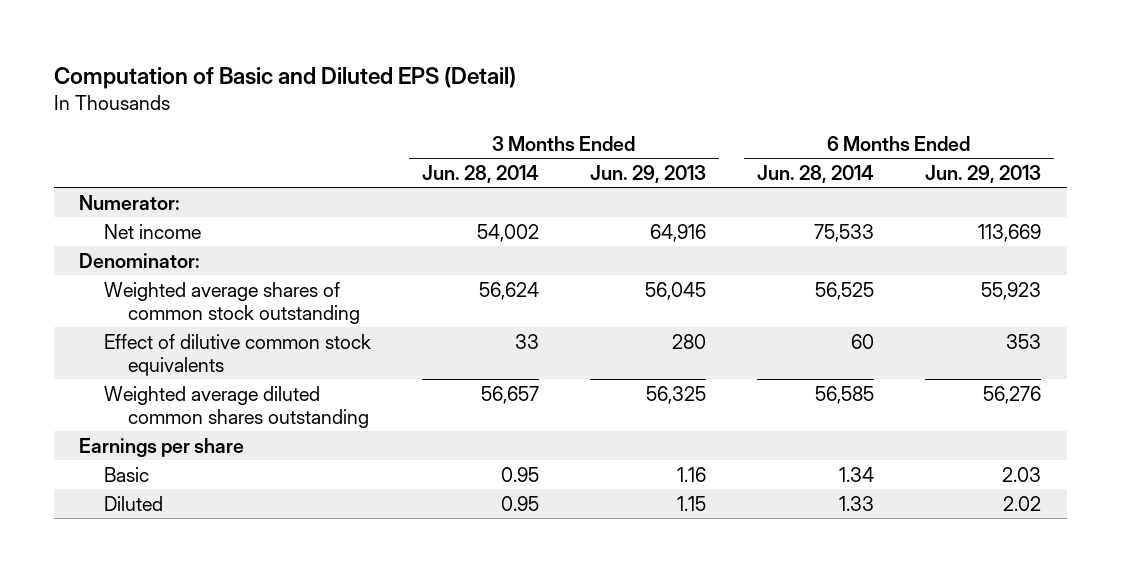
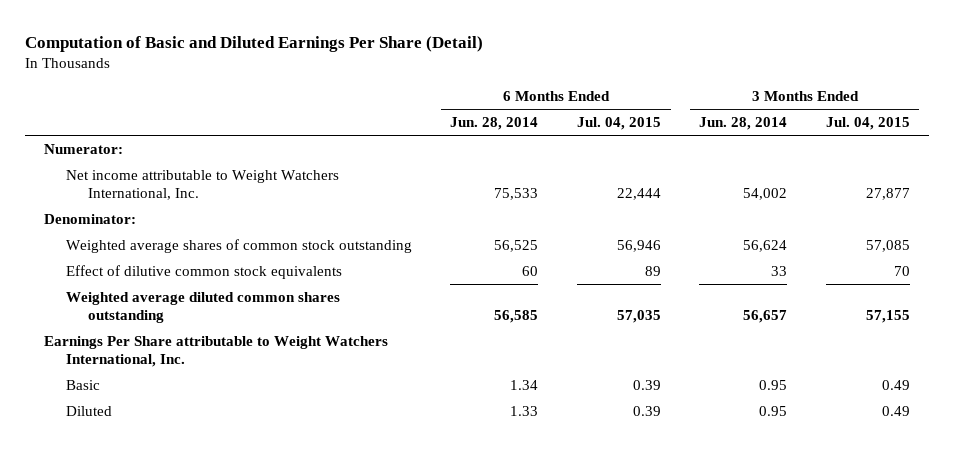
[53,66,516,89] Computation of Basic and Diluted EPS (Detail) -> [24,36,483,53] Computation of Basic and Diluted Earnings Per Share (Detail)
[589,164,706,183] Jun. 29, 2013 -> none
[925,164,1042,183] Jun. 29, 2013 -> none
none -> [576,117,661,131] Jul. 04, 2015
none -> [825,117,910,131] Jul. 04, 2015
[103,223,201,239] Net income -> [66,169,340,200] Net income attributable to Weight Watchers International, Inc.
[79,437,245,457] Earnings per share -> [44,335,389,367] Earnings Per Share attributable to Weight Watchers International, Inc.

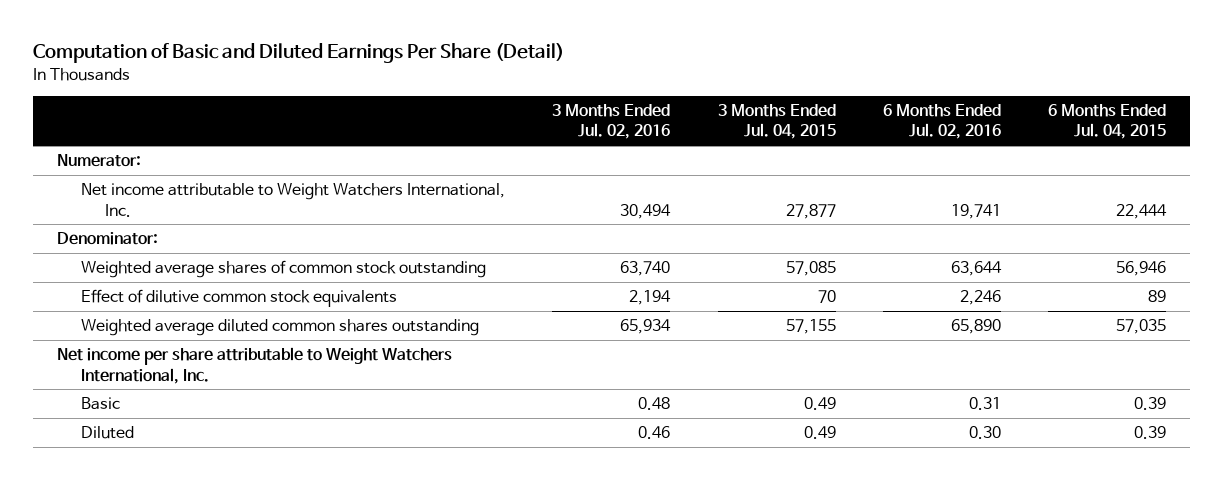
[450,117,539,131] Jun. 28, 2014 -> none
[699,117,788,131] Jun. 28, 2014 -> none
none -> [552,104,671,140] 3 Months Ended Jul. 02, 2016
none -> [883,104,1002,140] 6 Months Ended Jul. 02, 2016
[44,335,389,367] Earnings Per Share attributable to Weight Watchers International, Inc. -> [57,347,453,384] Net income per share attributable to Weight Watchers International, Inc.

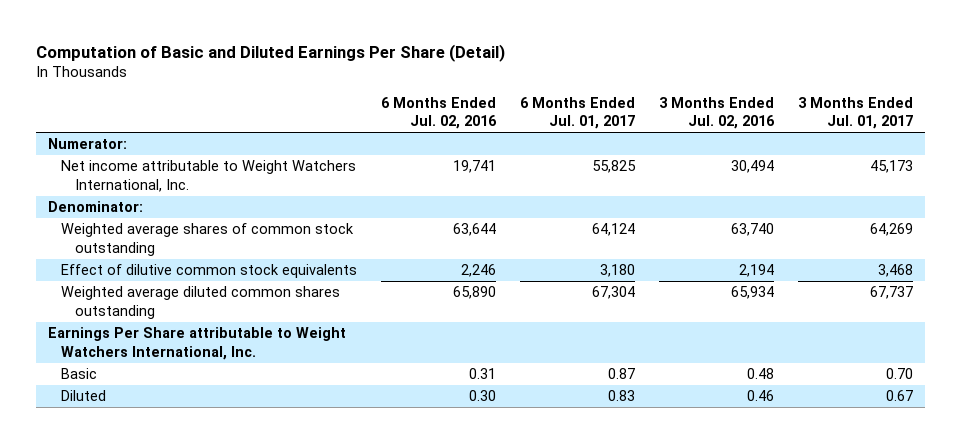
[717,104,836,140] 3 Months Ended Jul. 04, 2015 -> none
[1048,104,1167,140] 6 Months Ended Jul. 04, 2015 -> none
none -> [520,96,636,130] 6 Months Ended Jul. 01, 2017
none -> [798,96,914,130] 3 Months Ended Jul. 01, 2017
[57,347,453,384] Net income per share attributable to Weight Watchers International, Inc. -> [47,327,346,360] Earnings Per Share attributable to Weight Watchers International, Inc.

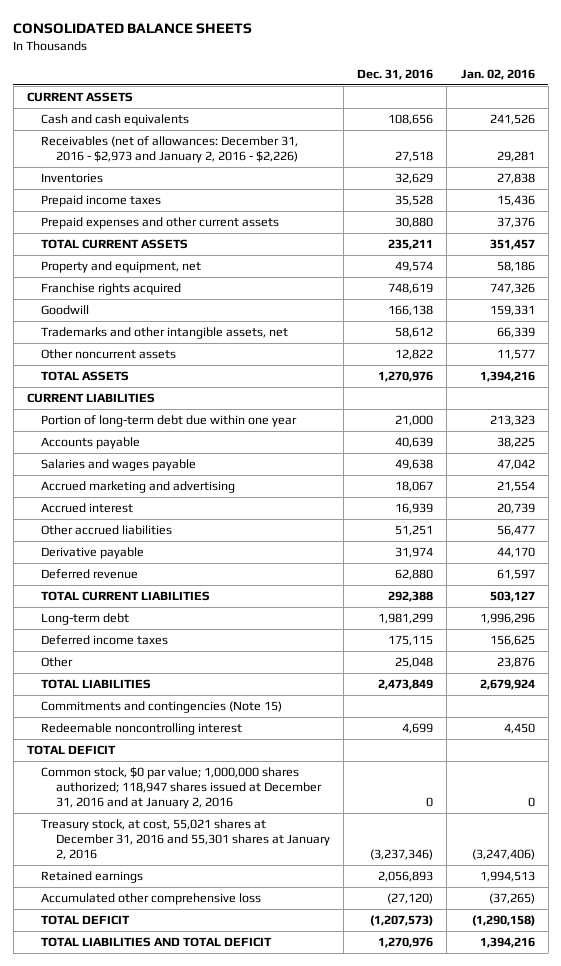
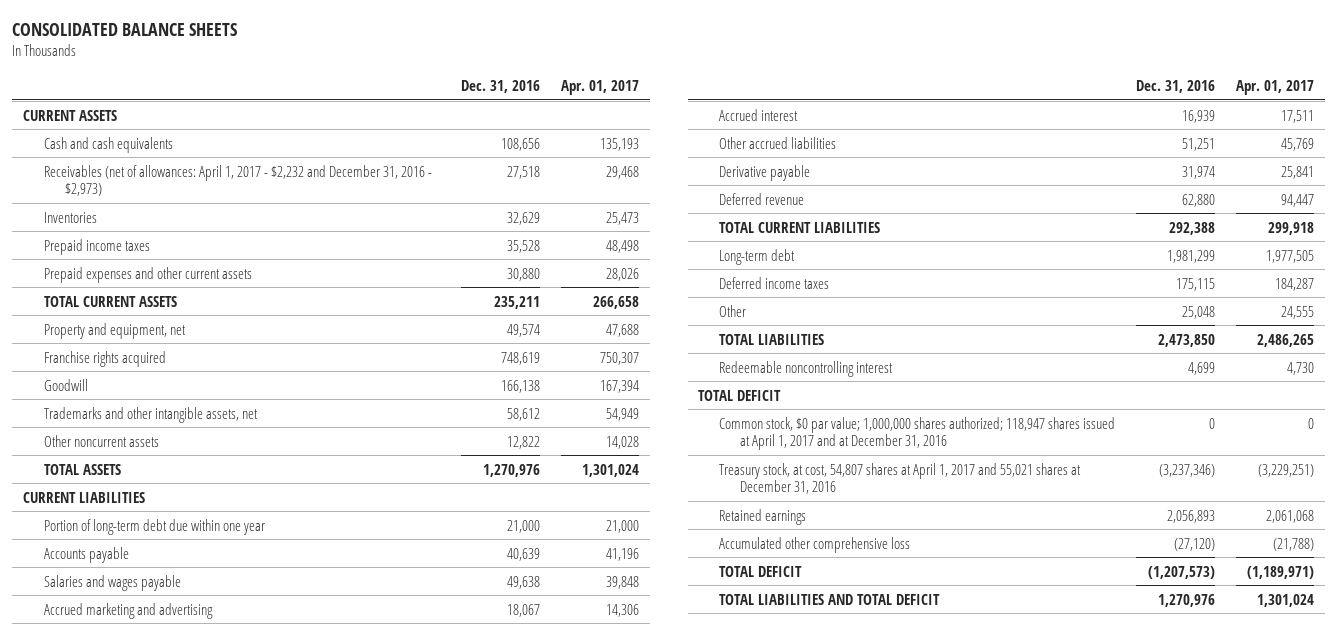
[460,68,535,80] Jan. 02, 2016 -> none
none -> [561,79,640,95] Apr. 01, 2017
[41,136,299,164] Receivables (net of allowances: December 31, 2016 - $2,973 and January 2, 2016 - $2,226) -> [43,164,432,197] Receivables (net of allowances: April 1, 2017 - $2,232 and December 31, 2016 - $2,973)
[41,701,283,714] Commitments and contingencies (Note 15) -> none
[378,679,434,691] 2,473,849 -> [1158,333,1216,347] 2,473,850
[41,767,322,809] Common stock, $0 par value; 1,000,000 shares authorized; 118,947 shares issued at December 31, 2016 and at January 2, 2016 -> [719,416,1116,451] Common stock, $0 par value; 1,000,000 shares authorized; 118,947 shares issued at April 1, 2017 and at December 31, 2016
[41,819,330,860] Treasury stock, at cost, 55,021 shares at December 31, 2016 and 55,301 shares at January 2, 2016 -> [719,462,1082,495] Treasury stock, at cost, 54,807 shares at April 1, 2017 and 55,021 shares at December 31, 2016

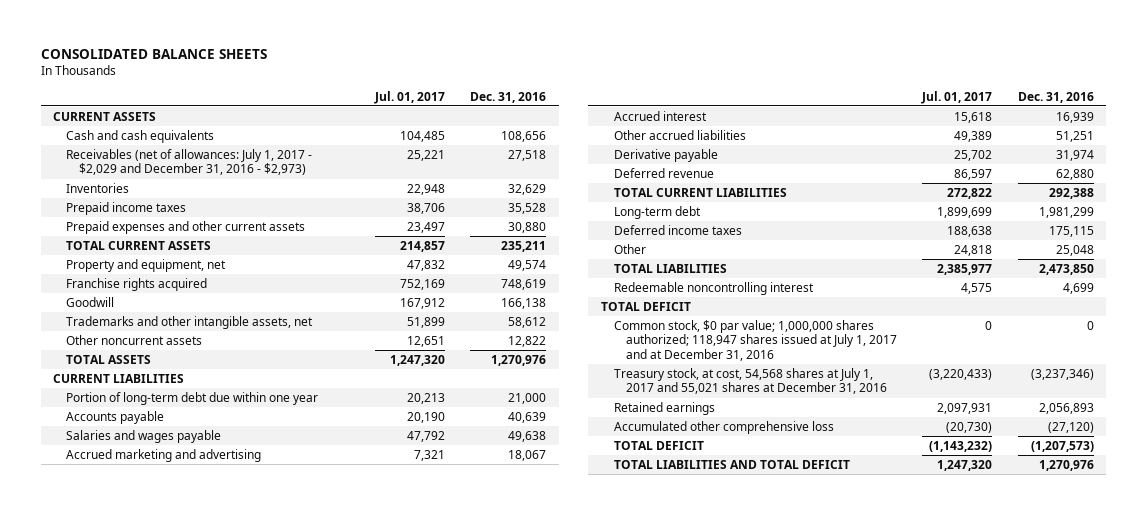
[561,79,640,95] Apr. 01, 2017 -> none
none -> [373,90,445,104] Jul. 01, 2017
[43,164,432,197] Receivables (net of allowances: April 1, 2017 - $2,232 and December 31, 2016 - $2,973) -> [65,148,312,176] Receivables (net of allowances: July 1, 2017 - $2,029 and December 31, 2016 - $2,973)
[719,416,1116,451] Common stock, $0 par value; 1,000,000 shares authorized; 118,947 shares issued at April 1, 2017 and at December 31, 2016 -> [613,319,898,362] Common stock, $0 par value; 1,000,000 shares authorized; 118,947 shares issued at July 1, 2017 and at December 31, 2016
[719,462,1082,495] Treasury stock, at cost, 54,807 shares at April 1, 2017 and 55,021 shares at December 31, 2016 -> [613,367,888,395] Treasury stock, at cost, 54,568 shares at July 1, 2017 and 55,021 shares at December 31, 2016

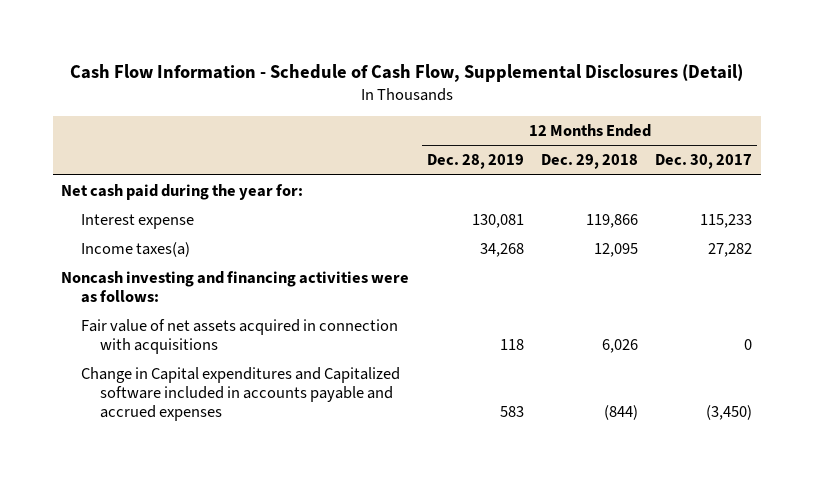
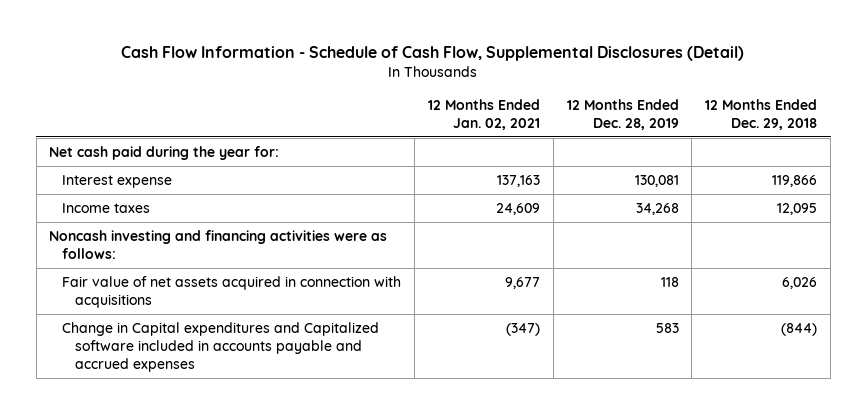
[655,154,753,170] Dec. 30, 2017 -> none
none -> [427,98,540,130] 12 Months Ended Jan. 02, 2021
[80,241,190,257] Income taxes(a) -> [62,202,151,213] Income taxes

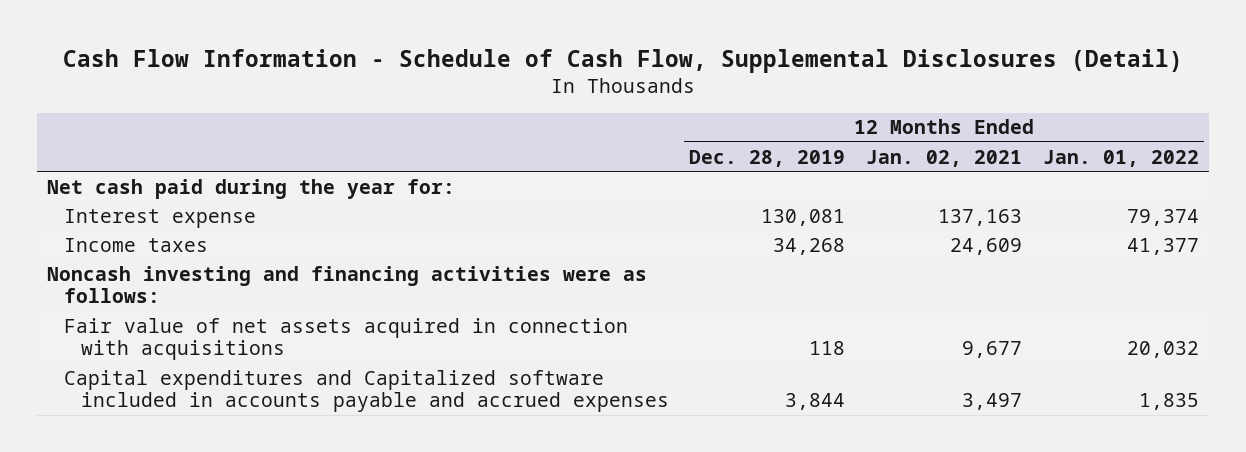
[705,98,818,130] 12 Months Ended Dec. 29, 2018 -> none
none -> [1042,149,1199,167] Jan. 01, 2022
[62,321,380,372] Change in Capital expenditures and Capitalized software included in accounts payable and accrued expenses -> [63,369,669,413] Capital expenditures and Capitalized software included in accounts payable and accrued expenses
[505,322,540,336] (347) -> [962,393,1023,411] 3,497
[655,322,679,333] 583 -> [785,393,846,411] 3,844

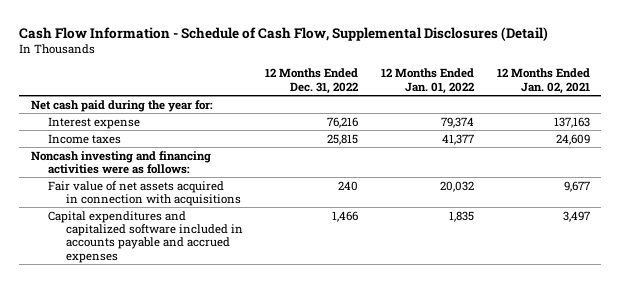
[689,149,846,167] Dec. 28, 2019 -> none
none -> [265,68,359,94] 12 Months Ended Dec. 31, 2022
[63,369,669,413] Capital expenditures and Capitalized software included in accounts payable and accrued expenses -> [48,210,243,263] Capital expenditures and capitalized software included in accounts payable and accrued expenses

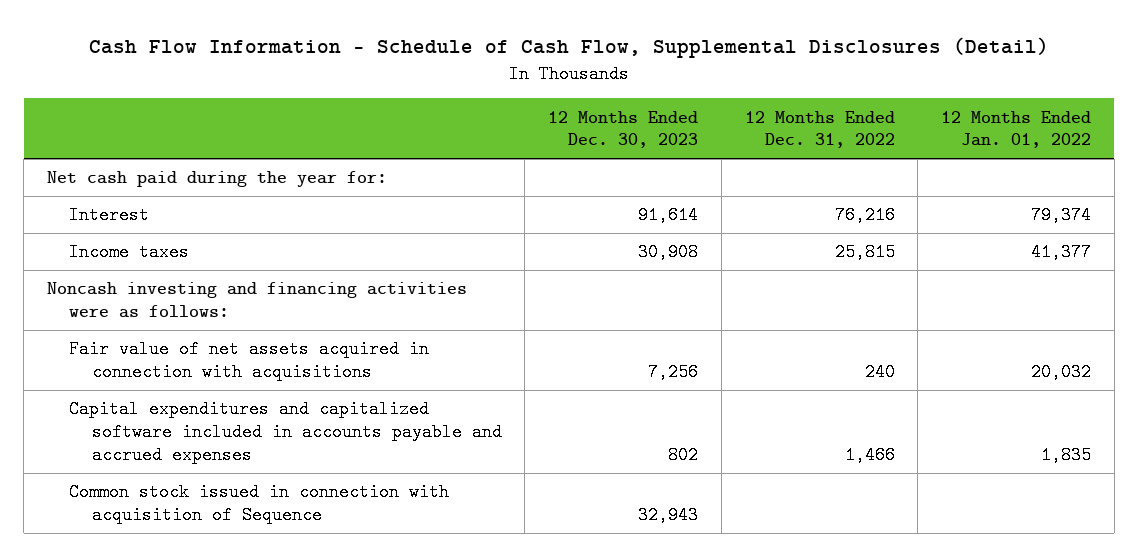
[496,68,590,94] 12 Months Ended Jan. 02, 2021 -> none
none -> [548,110,699,149] 12 Months Ended Dec. 30, 2023
[48,116,141,129] Interest expense -> [69,206,150,225] Interest
none -> [69,483,450,525] Common stock issued in connection with acquisition of Sequence

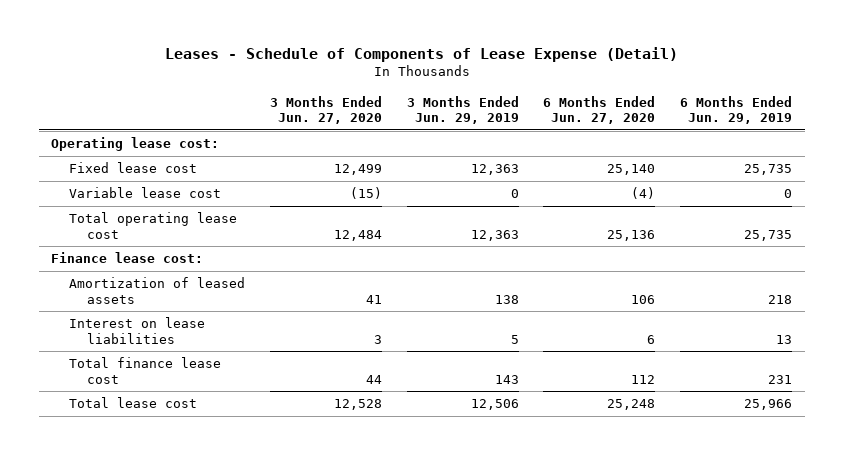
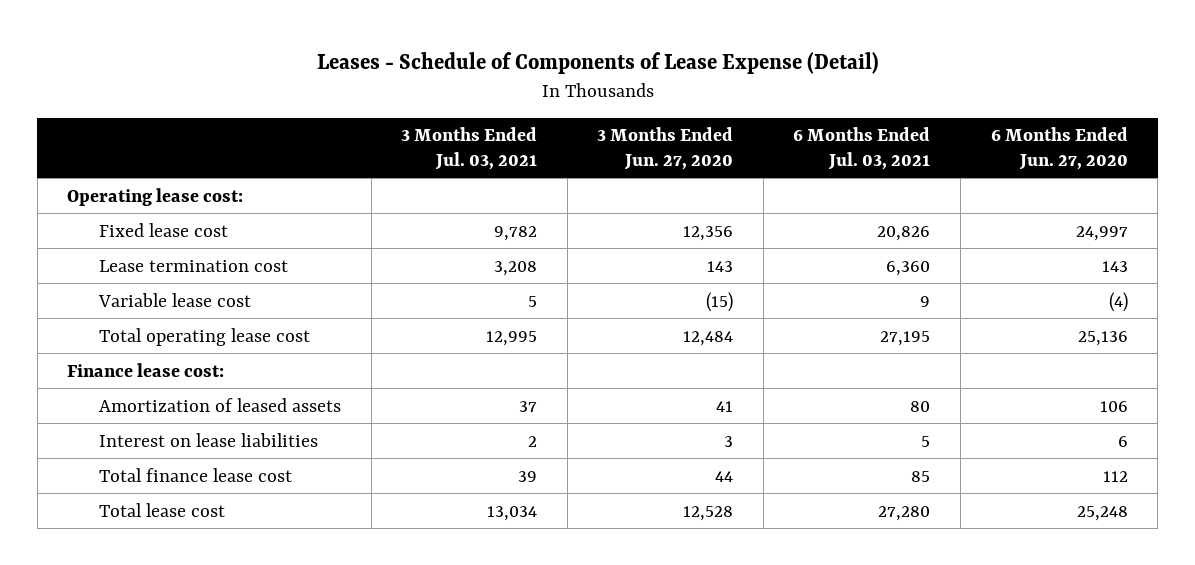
[406,95,519,125] 3 Months Ended Jun. 29, 2019 -> none
[680,95,793,125] 6 Months Ended Jun. 29, 2019 -> none
none -> [401,127,538,170] 3 Months Ended Jul. 03, 2021
none -> [793,127,931,170] 6 Months Ended Jul. 03, 2021
[333,164,382,176] 12,499 -> [683,225,734,241] 12,356
[607,164,656,176] 25,140 -> [1075,225,1128,241] 24,997
none -> [99,259,289,272] Lease termination cost

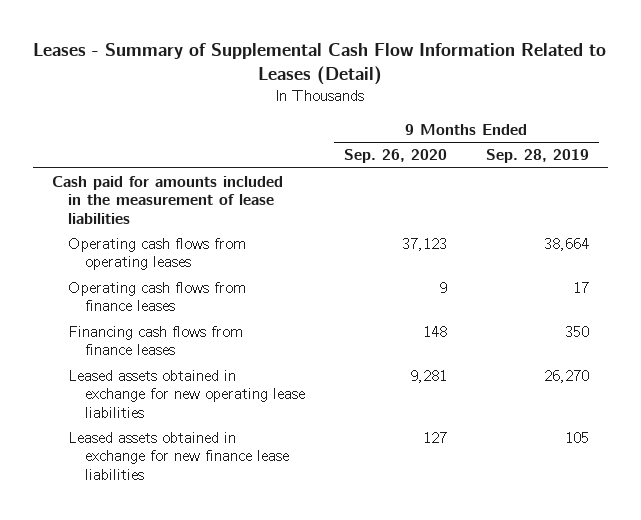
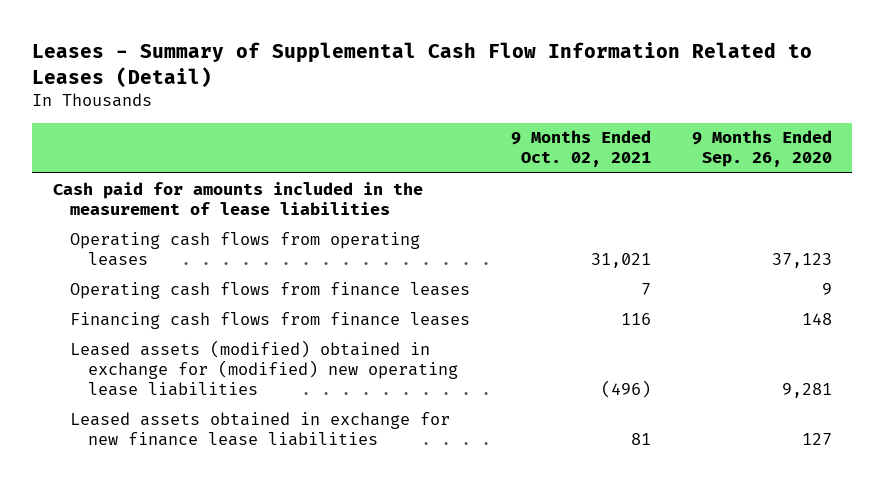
[485,149,589,164] Sep. 28, 2019 -> none
none -> [511,130,652,168] 9 Months Ended Oct. 02, 2021
[68,370,305,418] Leased assets obtained in exchange for new operating lease liabilities -> [70,339,458,396] Leased assets (modified) obtained in exchange for (modified) new operating lease liabilities

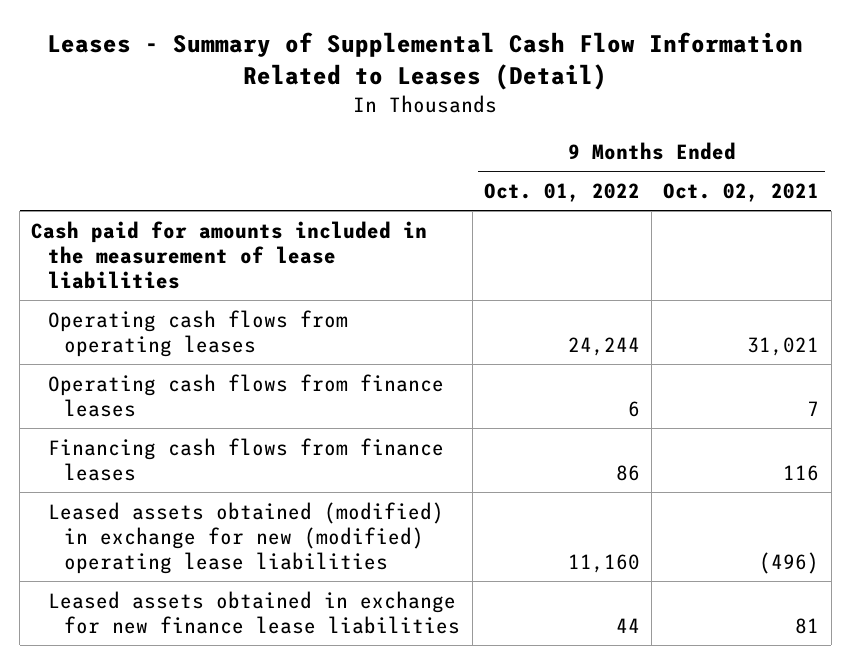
[691,130,832,168] 9 Months Ended Sep. 26, 2020 -> none
none -> [483,183,640,203] Oct. 01, 2022
[70,339,458,396] Leased assets (modified) obtained in exchange for (modified) new operating lease liabilities -> [47,501,444,574] Leased assets obtained (modified) in exchange for new (modified) operating lease liabilities

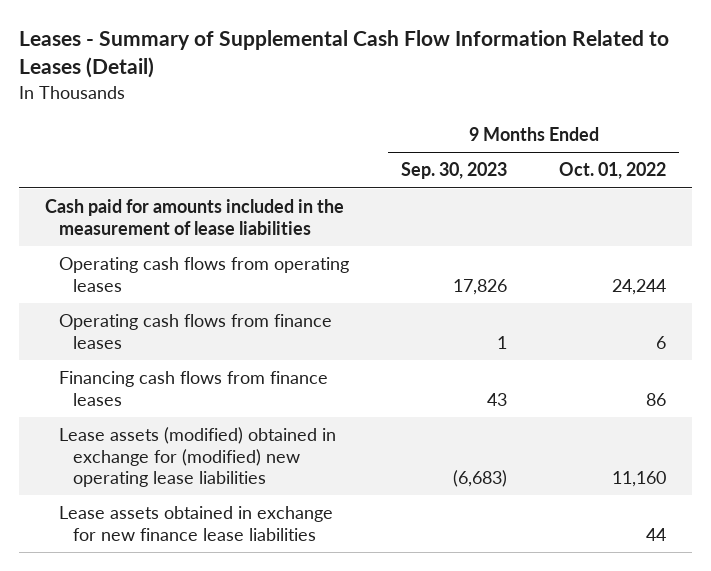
[663,183,820,203] Oct. 02, 2021 -> none
none -> [401,162,508,180] Sep. 30, 2023
[47,501,444,574] Leased assets obtained (modified) in exchange for new (modified) operating lease liabilities -> [58,427,336,487] Lease assets (modified) obtained in exchange for (modified) new operating lease liabilities
[47,590,461,634] Leased assets obtained in exchange for new finance lease liabilities -> [58,506,333,541] Lease assets obtained in exchange for new finance lease liabilities

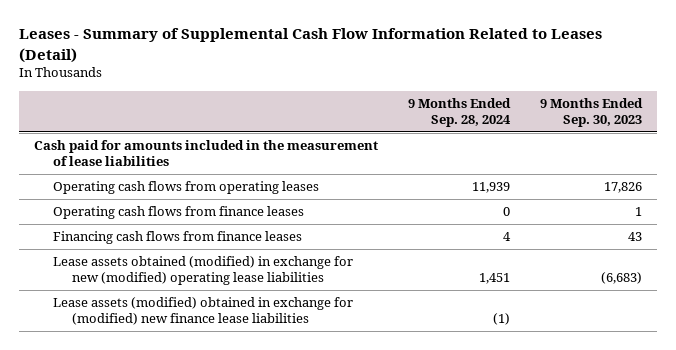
[559,162,667,180] Oct. 01, 2022 -> none
none -> [407,97,511,127] 9 Months Ended Sep. 28, 2024
[58,427,336,487] Lease assets (modified) obtained in exchange for (modified) new operating lease liabilities -> [52,256,353,286] Lease assets obtained (modified) in exchange for new (modified) operating lease liabilities
[58,506,333,541] Lease assets obtained in exchange for new finance lease liabilities -> [52,297,353,326] Lease assets (modified) obtained in exchange for (modified) new finance lease liabilities

